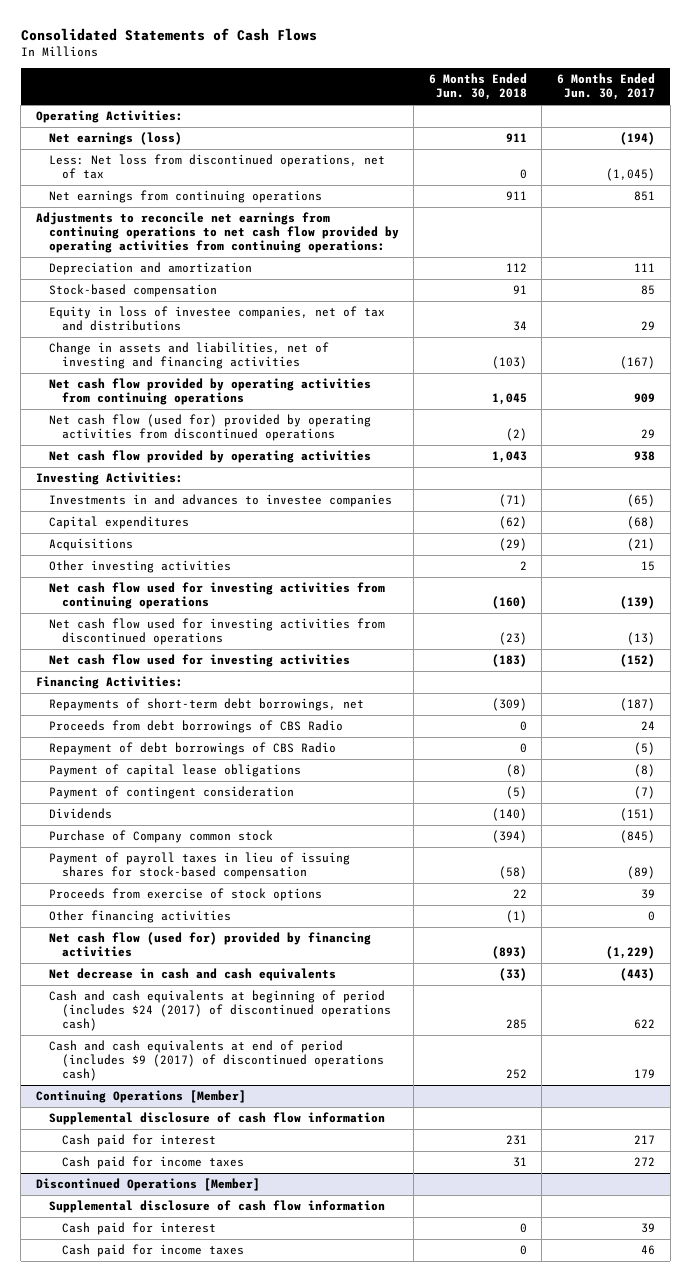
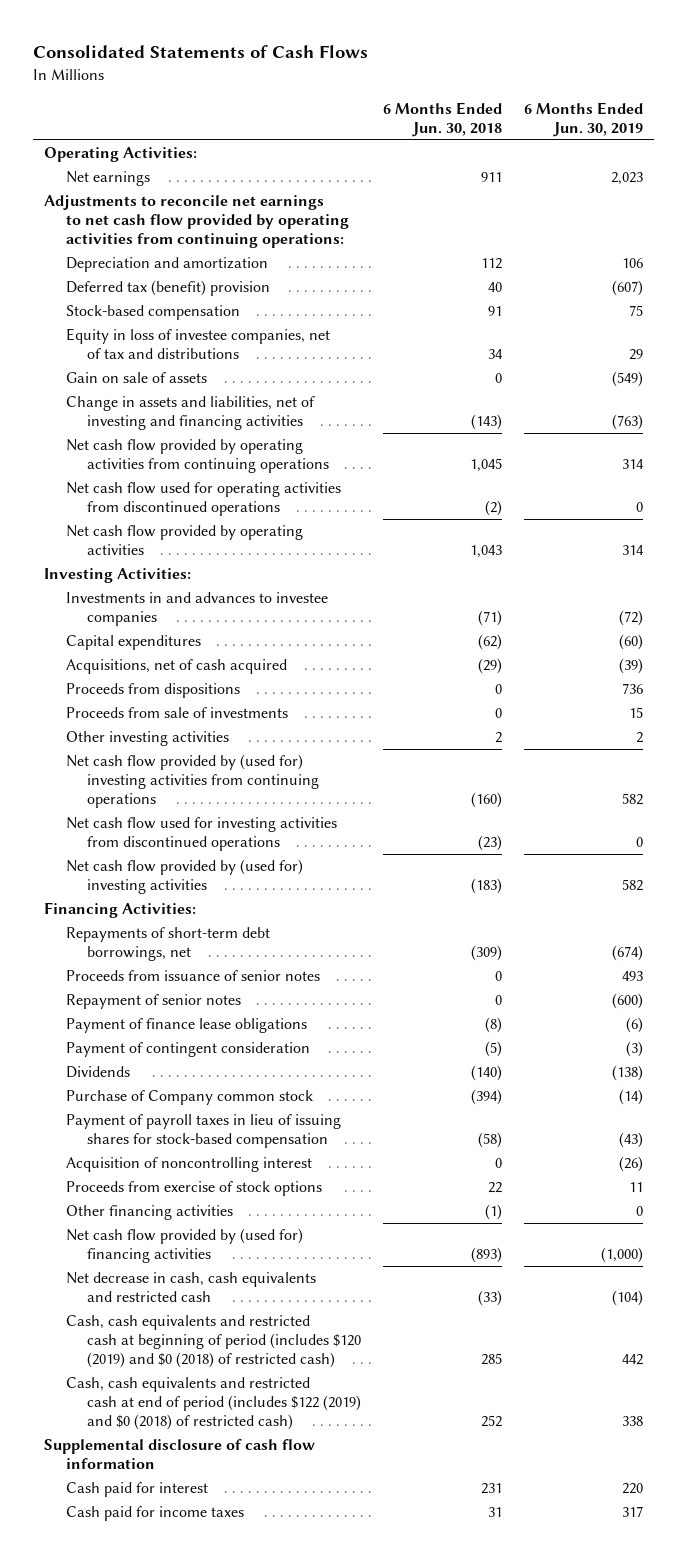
[557,73,656,101] 6 Months Ended Jun. 30, 2017 -> none
none -> [524,101,644,137] 6 Months Ended Jun. 30, 2019
[48,154,385,180] Less: Net loss from discontinued operations, net of tax -> none
[48,190,322,204] Net earnings from continuing operations -> none
[48,132,182,146] Net earnings (loss) -> [65,171,150,187] Net earnings
[35,212,399,254] Adjustments to reconcile net earnings from continuing operations to net cash flow provided by operating activities from continuing operations: -> [44,195,349,249] Adjustments to reconcile net earnings to net cash flow provided by operating activities from continuing operations:
none -> [65,280,270,297] Deferred tax (benefit) provision
none -> [65,372,207,384] Gain on sale of assets
[491,356,527,370] (103) -> [471,414,503,431] (143)
[48,414,371,442] Net cash flow (used for) provided by operating activities from discontinued operations -> [65,482,341,517] Net cash flow used for operating activities from discontinued operations
[48,538,133,552] Acquisitions -> [65,659,287,675] Acquisitions, net of cash acquired
none -> [65,683,240,699] Proceeds from dispositions
none -> [65,707,288,719] Proceeds from sale of investments
[48,582,385,610] Net cash flow used for investing activities from continuing operations -> [65,754,320,809] Net cash flow provided by (used for) investing activities from continuing operations
[48,654,350,668] Net cash flow used for investing activities -> [65,859,303,895] Net cash flow provided by (used for) investing activities
[48,720,343,734] Proceeds from debt borrowings of CBS Radio -> none
[48,742,336,756] Repayment of debt borrowings of CBS Radio -> none
none -> [65,970,320,982] Proceeds from issuance of senior notes
none -> [65,994,241,1010] Repayment of senior notes
[48,764,301,778] Payment of capital lease obligations -> [65,1018,307,1034] Payment of finance lease obligations
none -> [65,1157,312,1173] Acquisition of noncontrolling interest
[35,1090,246,1104] Continuing Operations [Member] -> none
[48,932,371,958] Net cash flow (used for) provided by financing activities -> [65,1228,303,1264] Net cash flow provided by (used for) financing activities
[48,968,336,982] Net decrease in cash and cash equivalents -> [65,1272,316,1303] Net decrease in cash, cash equivalents and restricted cash
[48,990,391,1032] Cash and cash equivalents at beginning of period (includes $24 (2017) of discontinued operations cash) -> [65,1315,362,1369] Cash, cash equivalents and restricted cash at beginning of period (includes $120 (2019) and $0 (2018) of restricted cash)
[48,1040,384,1082] Cash and cash equivalents at end of period (includes $9 (2017) of discontinued operations cash) -> [65,1377,362,1431] Cash, cash equivalents and restricted cash at end of period (includes $122 (2019) and $0 (2018) of restricted cash)
[35,1178,260,1192] Discontinued Operations [Member] -> none
[48,1200,385,1214] Supplemental disclosure of cash flow information -> none
[61,1222,216,1236] Cash paid for interest -> none
[61,1244,244,1258] Cash paid for income taxes -> none

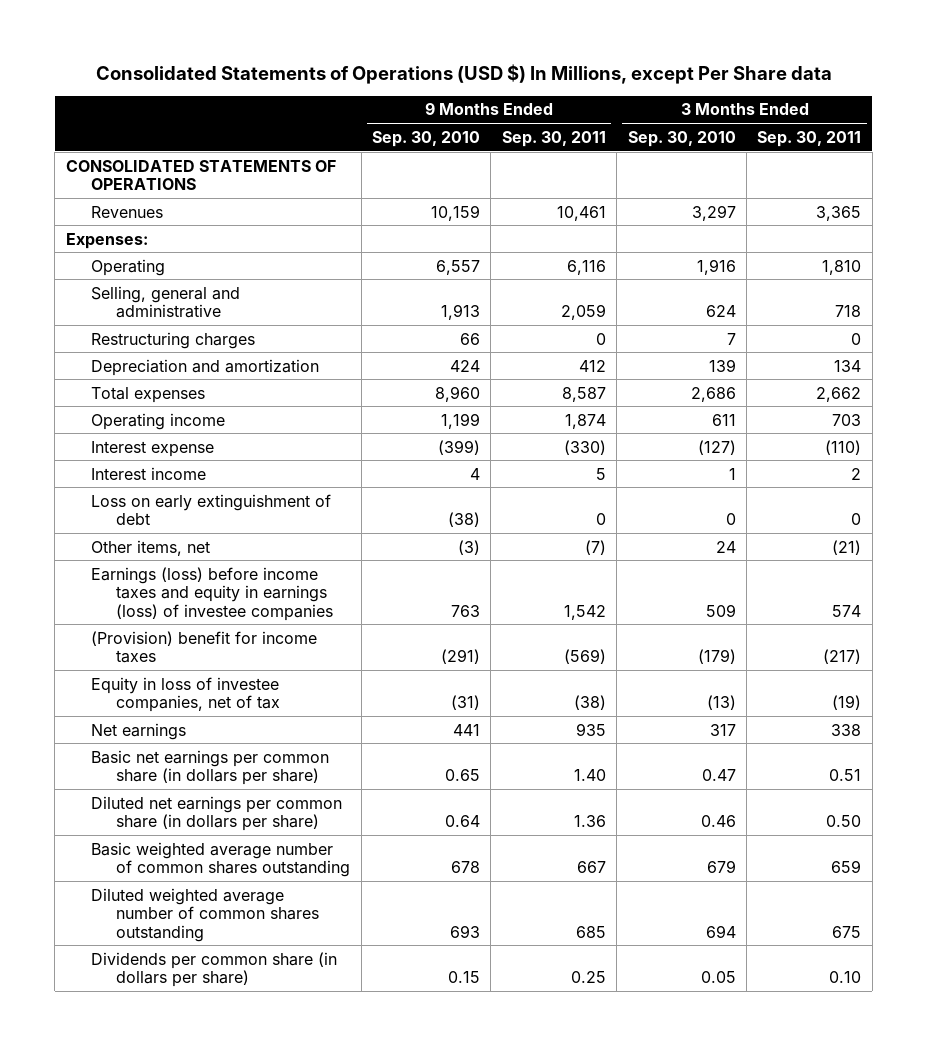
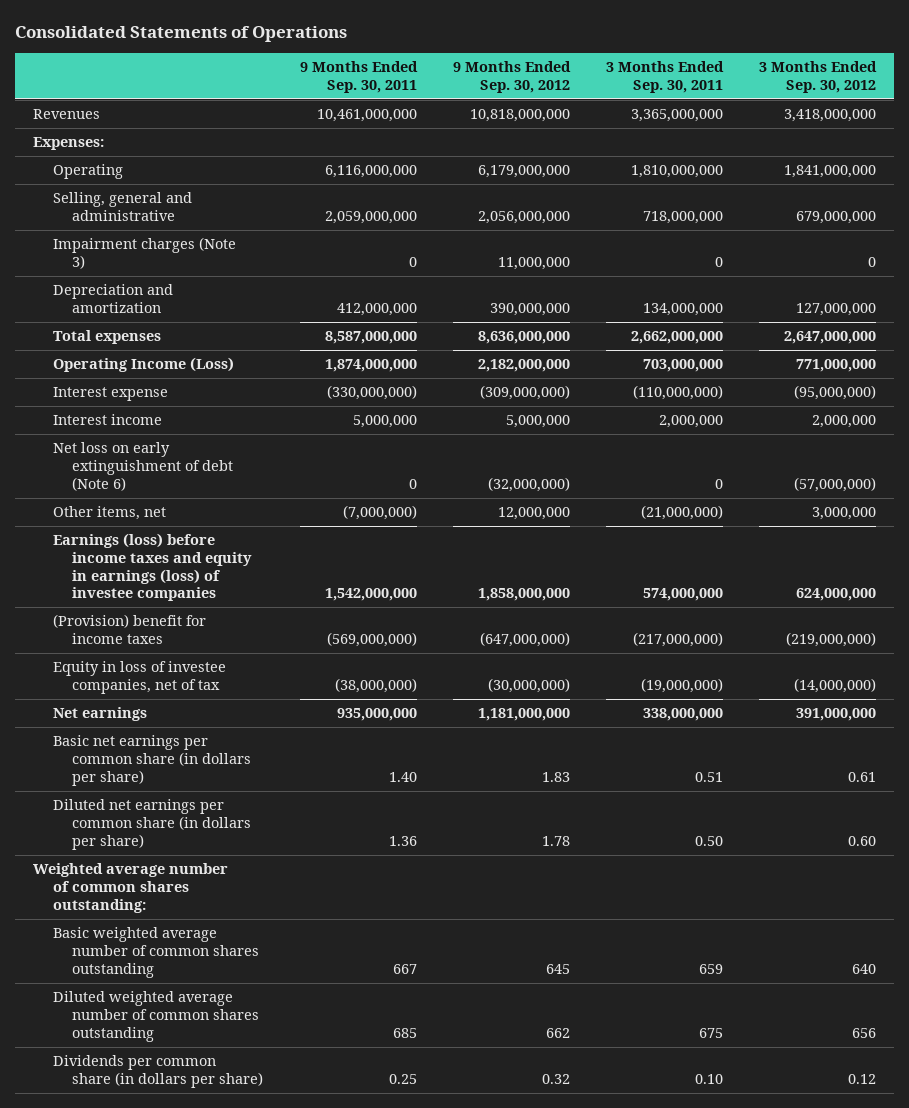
[95,63,832,84] Consolidated Statements of Operations (USD $) In Millions, except Per Share data -> [15,26,348,43] Consolidated Statements of Operations
[371,130,480,147] Sep. 30, 2010 -> none
[627,130,736,147] Sep. 30, 2010 -> none
none -> [452,61,571,93] 9 Months Ended Sep. 30, 2012
none -> [758,61,877,93] 3 Months Ended Sep. 30, 2012
[65,159,336,191] CONSOLIDATED STATEMENTS OF OPERATIONS -> none
[556,205,606,221] 10,461 -> [316,109,417,123] 10,461,000,000
[816,205,862,221] 3,365 -> [630,109,723,123] 3,365,000,000
[90,331,255,349] Restructuring charges -> none
[566,259,606,275] 6,116 -> [324,165,417,179] 6,116,000,000
[822,259,862,275] 1,810 -> [630,165,723,179] 1,810,000,000
[560,304,606,321] 2,059 -> [324,211,417,225] 2,059,000,000
[835,305,862,318] 718 -> [642,211,723,225] 718,000,000
none -> [52,237,236,270] Impairment charges (Note 3)
[578,359,606,372] 412 -> [336,303,417,317] 412,000,000
[834,359,862,372] 134 -> [642,303,723,317] 134,000,000
[561,386,606,402] 8,587 -> [324,331,417,345] 8,587,000,000
[816,386,862,402] 2,662 -> [630,331,723,345] 2,662,000,000
[90,412,225,430] Operating income -> [52,357,234,373] Operating Income (Loss)
[564,413,606,429] 1,874 -> [324,359,417,373] 1,874,000,000
[832,413,862,426] 703 -> [642,359,723,373] 703,000,000
[563,439,606,455] (330) -> [326,385,417,401] (330,000,000)
[825,439,862,455] (110) -> [632,385,723,401] (110,000,000)
[595,467,606,480] 5 -> [352,415,417,429] 5,000,000
[851,467,862,480] 2 -> [658,415,723,429] 2,000,000
[90,493,331,526] Loss on early extinguishment of debt -> [52,442,234,491] Net loss on early extinguishment of debt (Note 6)
[584,539,606,555] (7) -> [342,505,417,521] (7,000,000)
[832,539,862,555] (21) -> [640,505,723,521] (21,000,000)
[563,604,606,620] 1,542 -> [324,588,417,602] 1,542,000,000
[832,604,862,617] 574 -> [642,588,723,602] 574,000,000
[563,649,606,665] (569) -> [326,632,417,648] (569,000,000)
[823,649,862,665] (217) -> [632,632,723,648] (217,000,000)
[573,695,606,711] (38) -> [334,678,417,694] (38,000,000)
[832,695,862,711] (19) -> [640,678,723,694] (19,000,000)
[575,722,606,736] 935 -> [336,708,417,722] 935,000,000
[831,723,862,736] 338 -> [642,708,723,722] 338,000,000
none -> [33,863,229,913] Weighted average number of common shares outstanding:

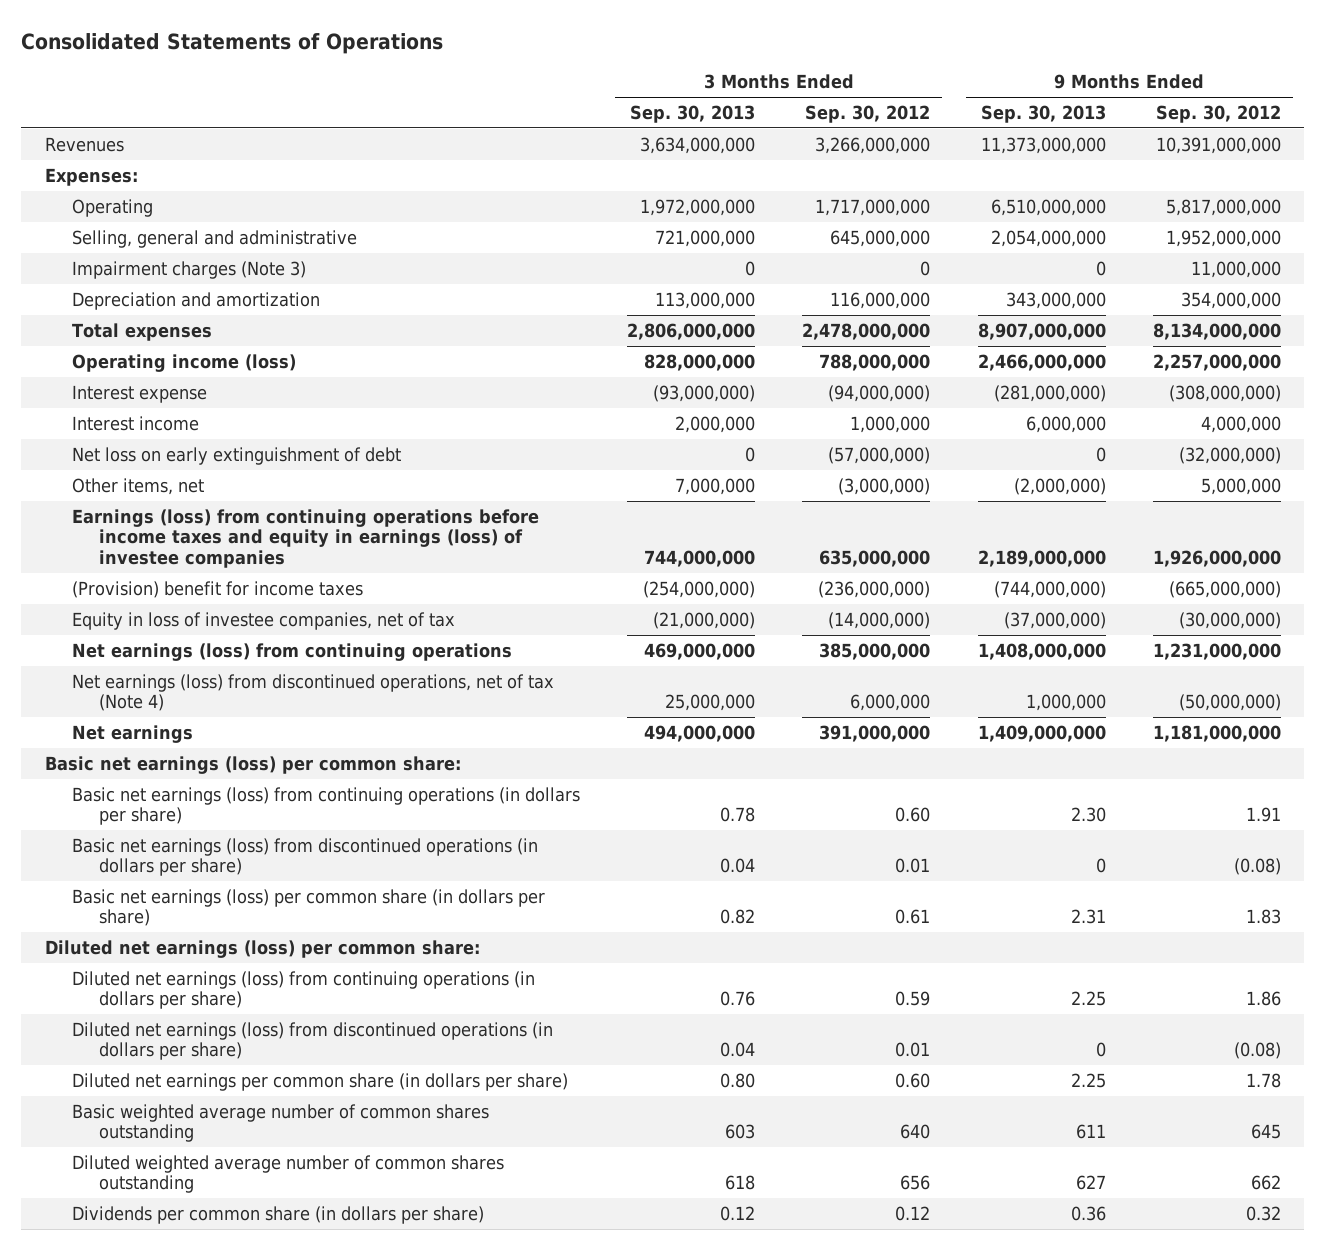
[299,61,418,93] 9 Months Ended Sep. 30, 2011 -> none
[605,61,724,93] 3 Months Ended Sep. 30, 2011 -> none
none -> [629,104,755,123] Sep. 30, 2013
none -> [980,104,1106,123] Sep. 30, 2013
[469,109,570,123] 10,818,000,000 -> [1155,136,1281,154] 10,391,000,000
[783,109,876,123] 3,418,000,000 -> [815,136,931,154] 3,266,000,000
[477,165,570,179] 6,179,000,000 -> [1165,198,1281,216] 5,817,000,000
[783,165,876,179] 1,841,000,000 -> [815,198,931,216] 1,717,000,000
[477,211,570,225] 2,056,000,000 -> [1165,229,1281,247] 1,952,000,000
[795,211,876,225] 679,000,000 -> [830,229,931,247] 645,000,000
[489,303,570,317] 390,000,000 -> [1180,291,1281,309] 354,000,000
[795,303,876,317] 127,000,000 -> [830,291,931,309] 116,000,000
[477,331,570,345] 8,636,000,000 -> [1152,322,1281,340] 8,134,000,000
[783,331,876,345] 2,647,000,000 -> [802,322,931,340] 2,478,000,000
[52,357,234,373] Operating Income (Loss) -> [71,353,296,372] Operating income (loss)
[477,359,570,373] 2,182,000,000 -> [1152,353,1281,371] 2,257,000,000
[795,359,876,373] 771,000,000 -> [819,353,931,371] 788,000,000
[479,385,570,401] (309,000,000) -> [1168,384,1281,402] (308,000,000)
[793,385,876,401] (95,000,000) -> [828,384,931,402] (94,000,000)
[505,415,570,429] 5,000,000 -> [1200,415,1281,433] 4,000,000
[811,415,876,429] 2,000,000 -> [850,415,931,433] 1,000,000
[52,442,234,491] Net loss on early extinguishment of debt (Note 6) -> [71,446,401,465] Net loss on early extinguishment of debt
[497,507,570,521] 12,000,000 -> [1200,477,1281,495] 5,000,000
[811,507,876,521] 3,000,000 -> [838,477,931,495] (3,000,000)
[52,533,253,602] Earnings (loss) before income taxes and equity in earnings (loss) of investee companies -> [71,508,539,569] Earnings (loss) from continuing operations before income taxes and equity in earnings (loss) of investee companies
[477,588,570,602] 1,858,000,000 -> [1152,550,1281,568] 1,926,000,000
[795,588,876,602] 624,000,000 -> [819,550,931,568] 635,000,000
[479,632,570,648] (647,000,000) -> [1168,580,1281,598] (665,000,000)
[785,632,876,648] (219,000,000) -> [818,580,931,598] (236,000,000)
none -> [71,642,512,661] Net earnings (loss) from continuing operations
none -> [71,673,554,712] Net earnings (loss) from discontinued operations, net of tax (Note 4)
none -> [44,755,461,774] Basic net earnings (loss) per common share:
none -> [71,786,580,826] Basic net earnings (loss) from continuing operations (in dollars per share)
none -> [71,837,538,877] Basic net earnings (loss) from discontinued operations (in dollars per share)
[52,735,252,786] Basic net earnings per common share (in dollars per share) -> [71,888,545,927] Basic net earnings (loss) per common share (in dollars per share)
none -> [44,939,480,958] Diluted net earnings (loss) per common share:
none -> [71,970,535,1010] Diluted net earnings (loss) from continuing operations (in dollars per share)
none -> [71,1021,553,1061] Diluted net earnings (loss) from discontinued operations (in dollars per share)
[33,863,229,913] Weighted average number of common shares outstanding: -> none

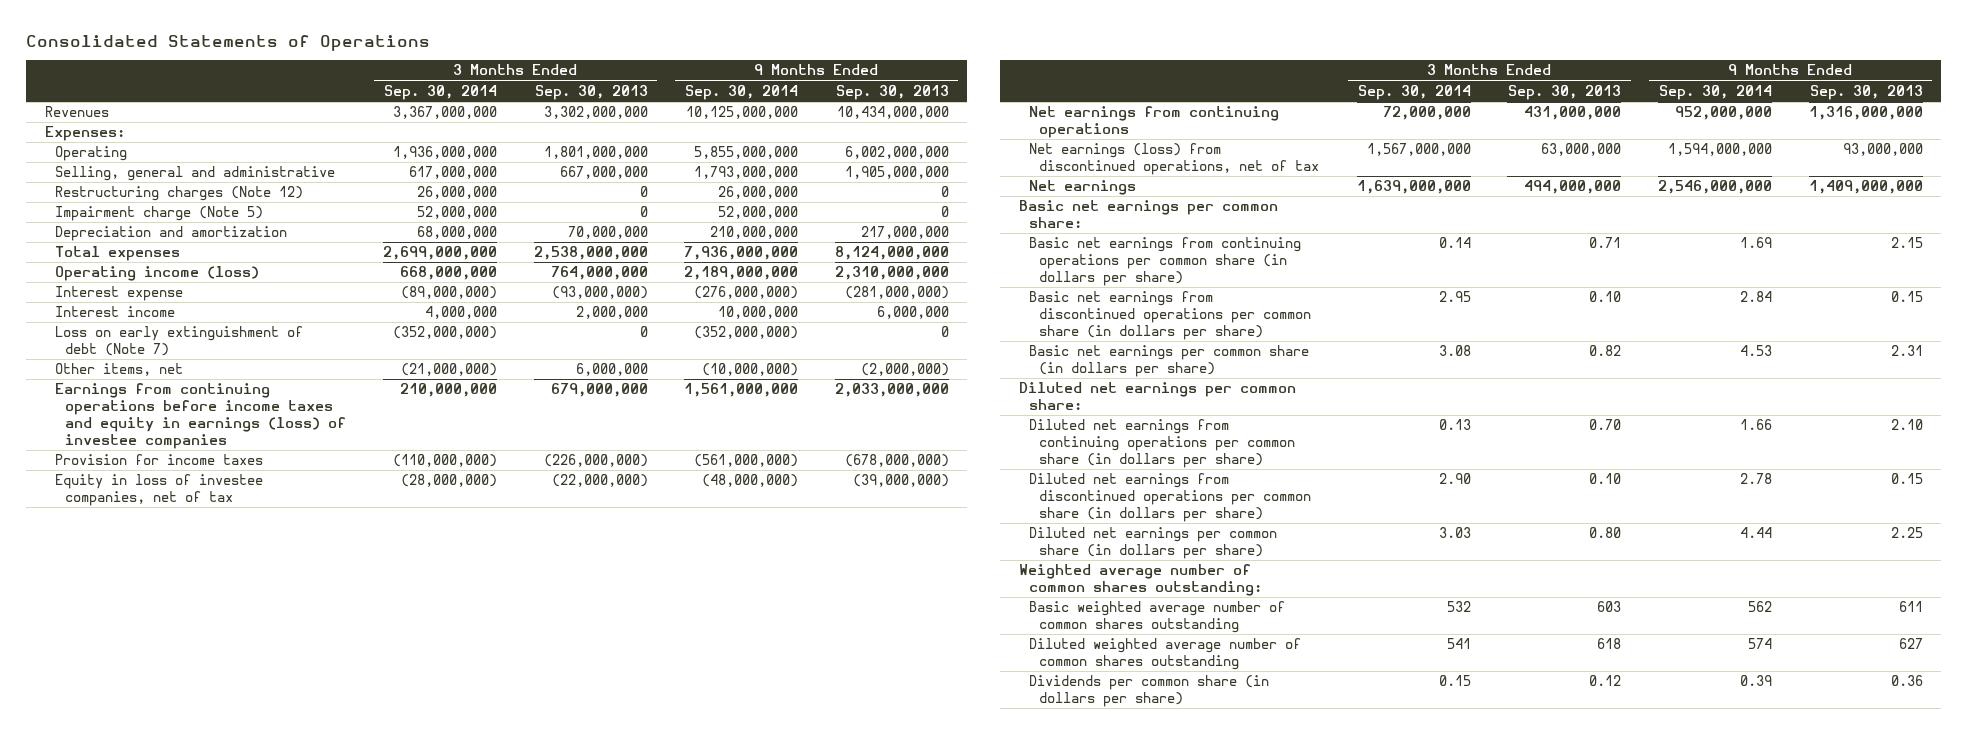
[805,104,931,123] Sep. 30, 2012 -> none
[1155,104,1281,123] Sep. 30, 2012 -> none
none -> [383,84,497,100] Sep. 30, 2014
none -> [685,84,799,100] Sep. 30, 2014
[639,136,755,154] 3,634,000,000 -> [543,106,648,120] 3,302,000,000
[980,136,1106,154] 11,373,000,000 -> [836,106,949,120] 10,434,000,000
[71,260,306,279] Impairment charges (Note 3) -> none
[639,198,755,216] 1,972,000,000 -> [543,146,648,160] 1,801,000,000
[990,198,1106,216] 6,510,000,000 -> [844,146,949,160] 6,002,000,000
[654,229,755,247] 721,000,000 -> [559,166,648,180] 667,000,000
[990,229,1106,247] 2,054,000,000 -> [844,166,949,180] 1,905,000,000
none -> [55,186,304,202] Restructuring charges (Note 12)
none -> [55,206,264,222] Impairment charge (Note 5)
[654,291,755,309] 113,000,000 -> [567,226,648,240] 70,000,000
[1005,291,1106,309] 343,000,000 -> [860,226,949,240] 217,000,000
[626,322,755,340] 2,806,000,000 -> [533,246,648,261] 2,538,000,000
[977,322,1106,340] 8,907,000,000 -> [834,246,949,261] 8,124,000,000
[643,353,755,371] 828,000,000 -> [550,266,648,281] 764,000,000
[977,353,1106,371] 2,466,000,000 -> [834,266,949,281] 2,310,000,000
[71,446,401,465] Net loss on early extinguishment of debt -> [55,326,304,357] Loss on early extinguishment of debt (Note 7)
[674,477,755,495] 7,000,000 -> [575,363,648,377] 6,000,000
[71,508,539,569] Earnings (loss) from continuing operations before income taxes and equity in earnings (loss) of investee companies -> [55,383,347,449] Earnings from continuing operations before income taxes and equity in earnings (loss) of investee companies
[643,550,755,568] 744,000,000 -> [550,383,648,398] 679,000,000
[977,550,1106,568] 2,189,000,000 -> [834,383,949,398] 2,033,000,000
[71,580,363,598] (Provision) benefit for income taxes -> [55,454,264,466] Provision for income taxes
[642,580,755,598] (254,000,000) -> [543,454,648,468] (226,000,000)
[993,580,1106,598] (744,000,000) -> [844,454,949,468] (678,000,000)
[652,611,755,629] (21,000,000) -> [551,474,648,488] (22,000,000)
[1003,611,1106,629] (37,000,000) -> [852,474,949,488] (39,000,000)
[71,642,512,661] Net earnings (loss) from continuing operations -> [1028,106,1279,139] Net earnings from continuing operations
[643,642,755,660] 469,000,000 -> [1524,106,1622,121] 431,000,000
[977,642,1106,660] 1,408,000,000 -> [1808,106,1923,121] 1,316,000,000
[71,673,554,712] Net earnings (loss) from discontinued operations, net of tax (Note 4) -> [1028,143,1320,176] Net earnings (loss) from discontinued operations, net of tax
[664,694,755,712] 25,000,000 -> [1541,143,1622,157] 63,000,000
[1025,694,1106,712] 1,000,000 -> [1842,143,1923,157] 93,000,000
[44,755,461,774] Basic net earnings (loss) per common share: -> [1018,200,1278,229] Basic net earnings per common share:
[71,786,580,826] Basic net earnings (loss) from continuing operations (in dollars per share) -> [1028,237,1301,286] Basic net earnings from continuing operations per common share (in dollars per share)
[719,807,755,823] 0.78 -> [1589,237,1622,249] 0.71
[1070,807,1106,823] 2.30 -> [1890,237,1923,249] 2.15
[71,837,538,877] Basic net earnings (loss) from discontinued operations (in dollars per share) -> [1028,291,1312,340] Basic net earnings from discontinued operations per common share (in dollars per share)
[719,858,755,874] 0.04 -> [1589,291,1622,303] 0.10
[1095,858,1106,874] 0 -> [1890,291,1923,303] 0.15
[71,888,545,927] Basic net earnings (loss) per common share (in dollars per share) -> [1028,345,1309,378] Basic net earnings per common share (in dollars per share)
[44,939,480,958] Diluted net earnings (loss) per common share: -> [1018,382,1296,411] Diluted net earnings per common share:
[71,970,535,1010] Diluted net earnings (loss) from continuing operations (in dollars per share) -> [1028,419,1296,468] Diluted net earnings from continuing operations per common share (in dollars per share)
[719,991,755,1007] 0.76 -> [1589,419,1622,431] 0.70
[1070,991,1106,1007] 2.25 -> [1890,419,1923,431] 2.10
[71,1021,553,1061] Diluted net earnings (loss) from discontinued operations (in dollars per share) -> [1028,473,1312,522] Diluted net earnings from discontinued operations per common share (in dollars per share)
[719,1042,755,1058] 0.04 -> [1589,473,1622,485] 0.10
[1095,1042,1106,1058] 0 -> [1890,473,1923,485] 0.15
none -> [1018,564,1262,597] Weighted average number of common shares outstanding:

